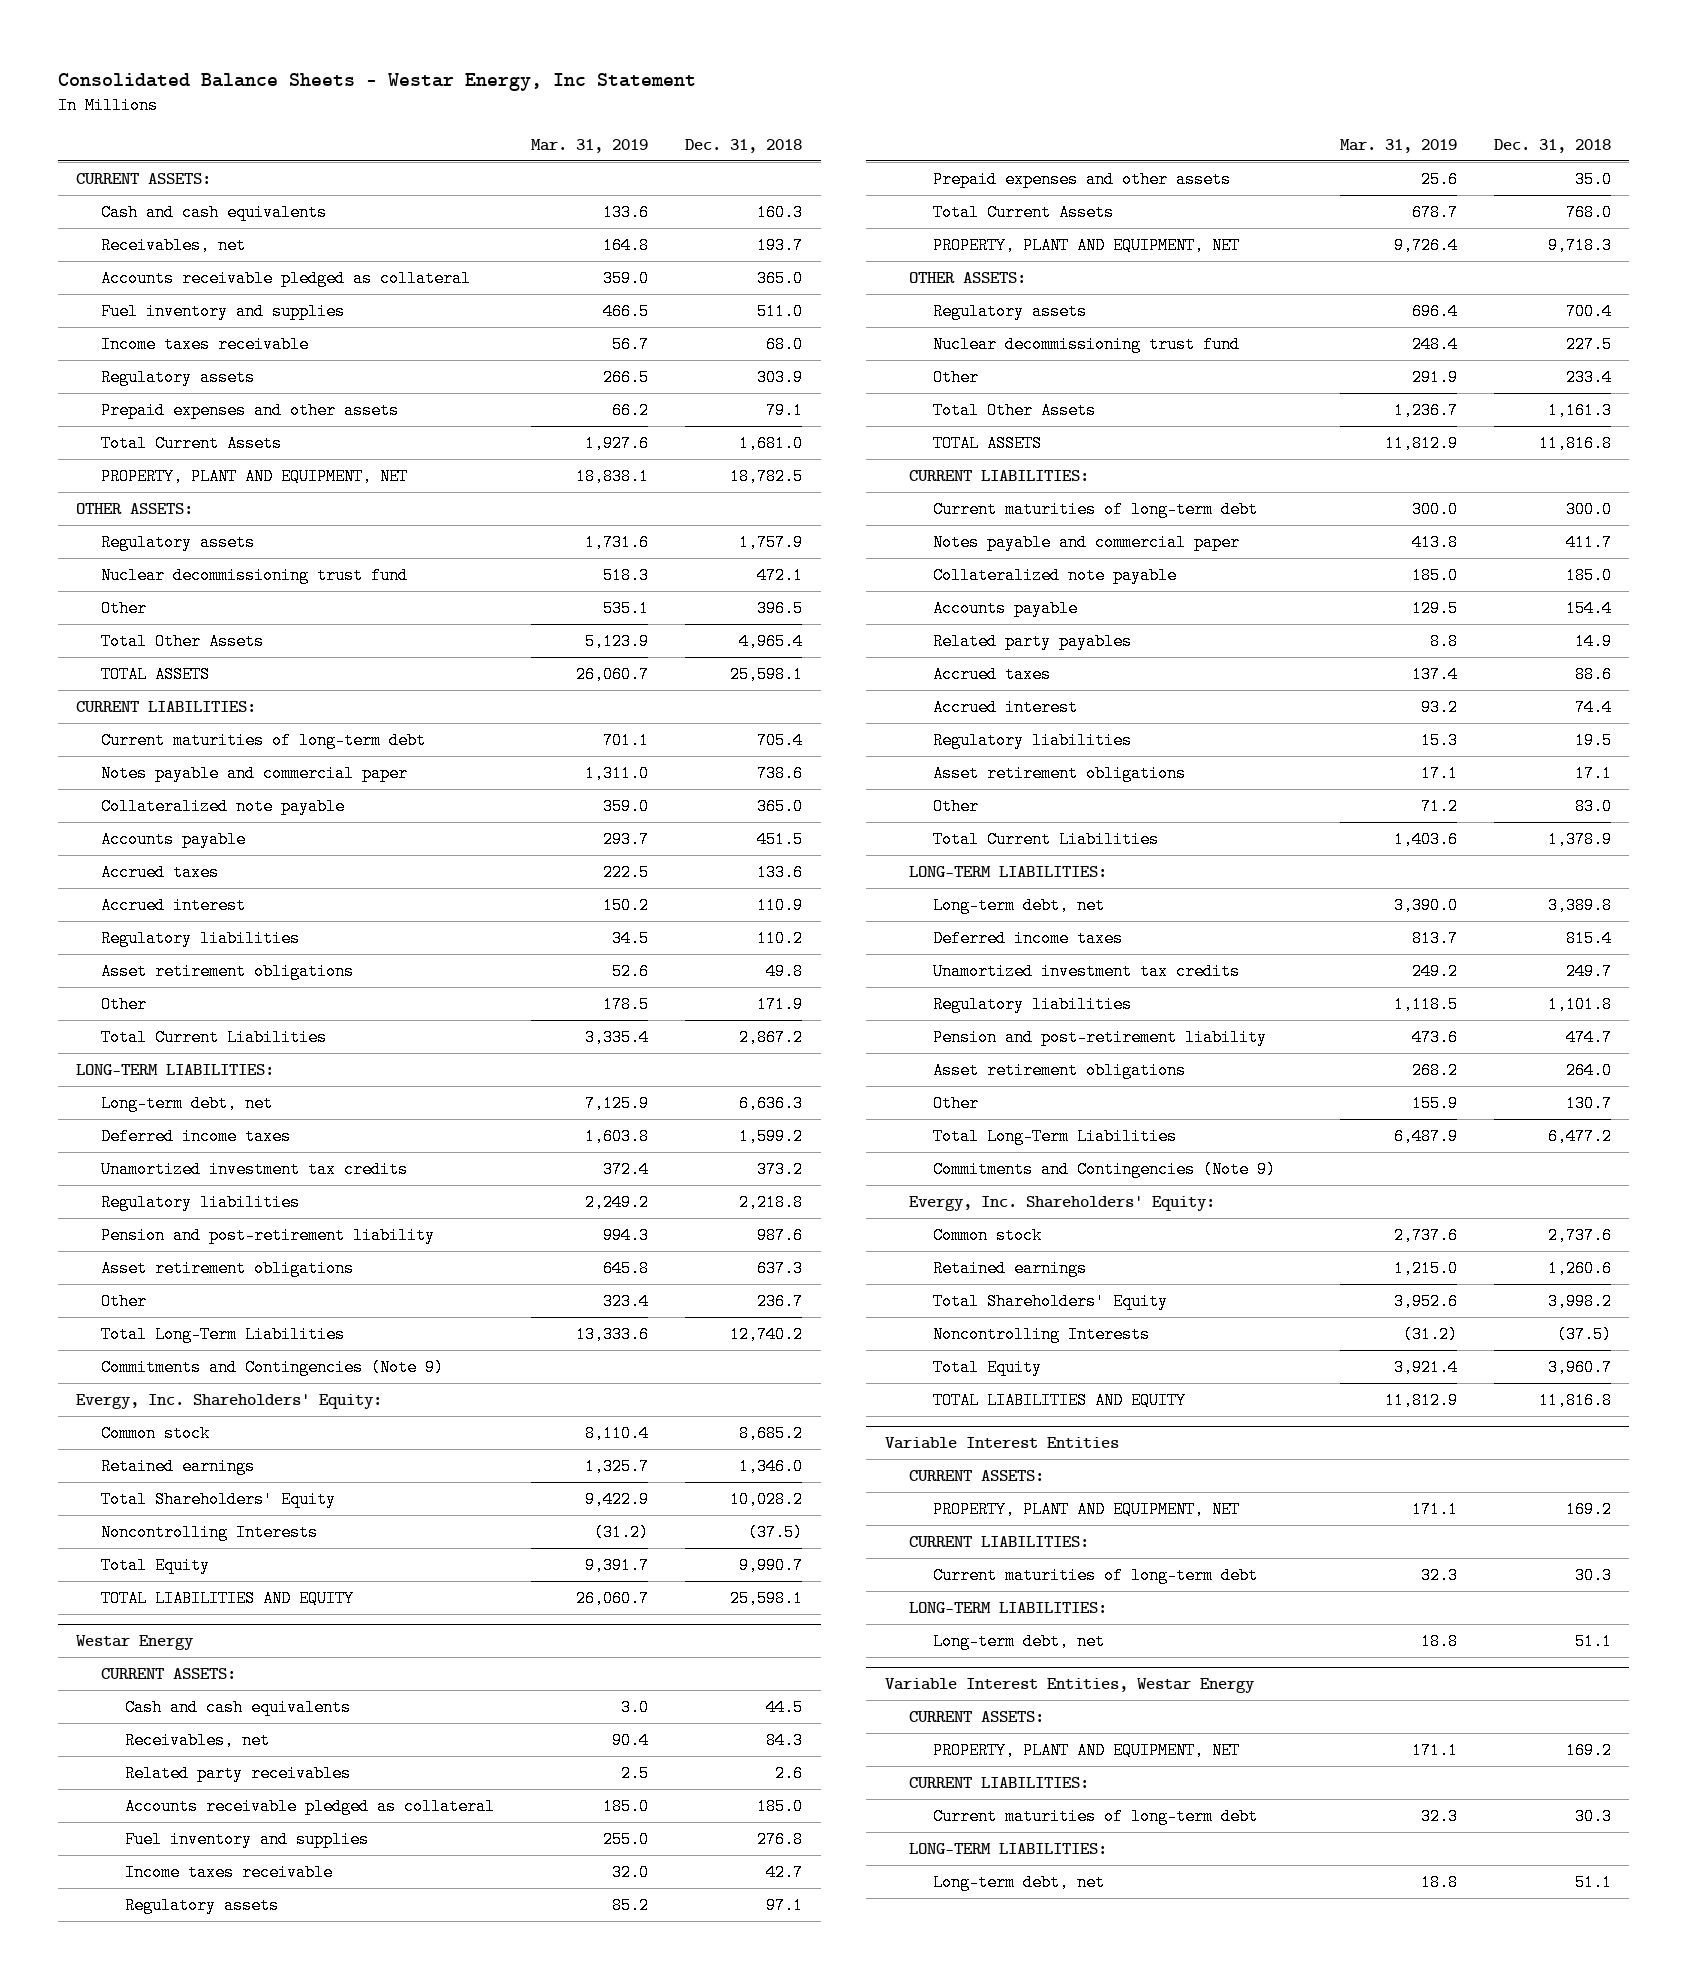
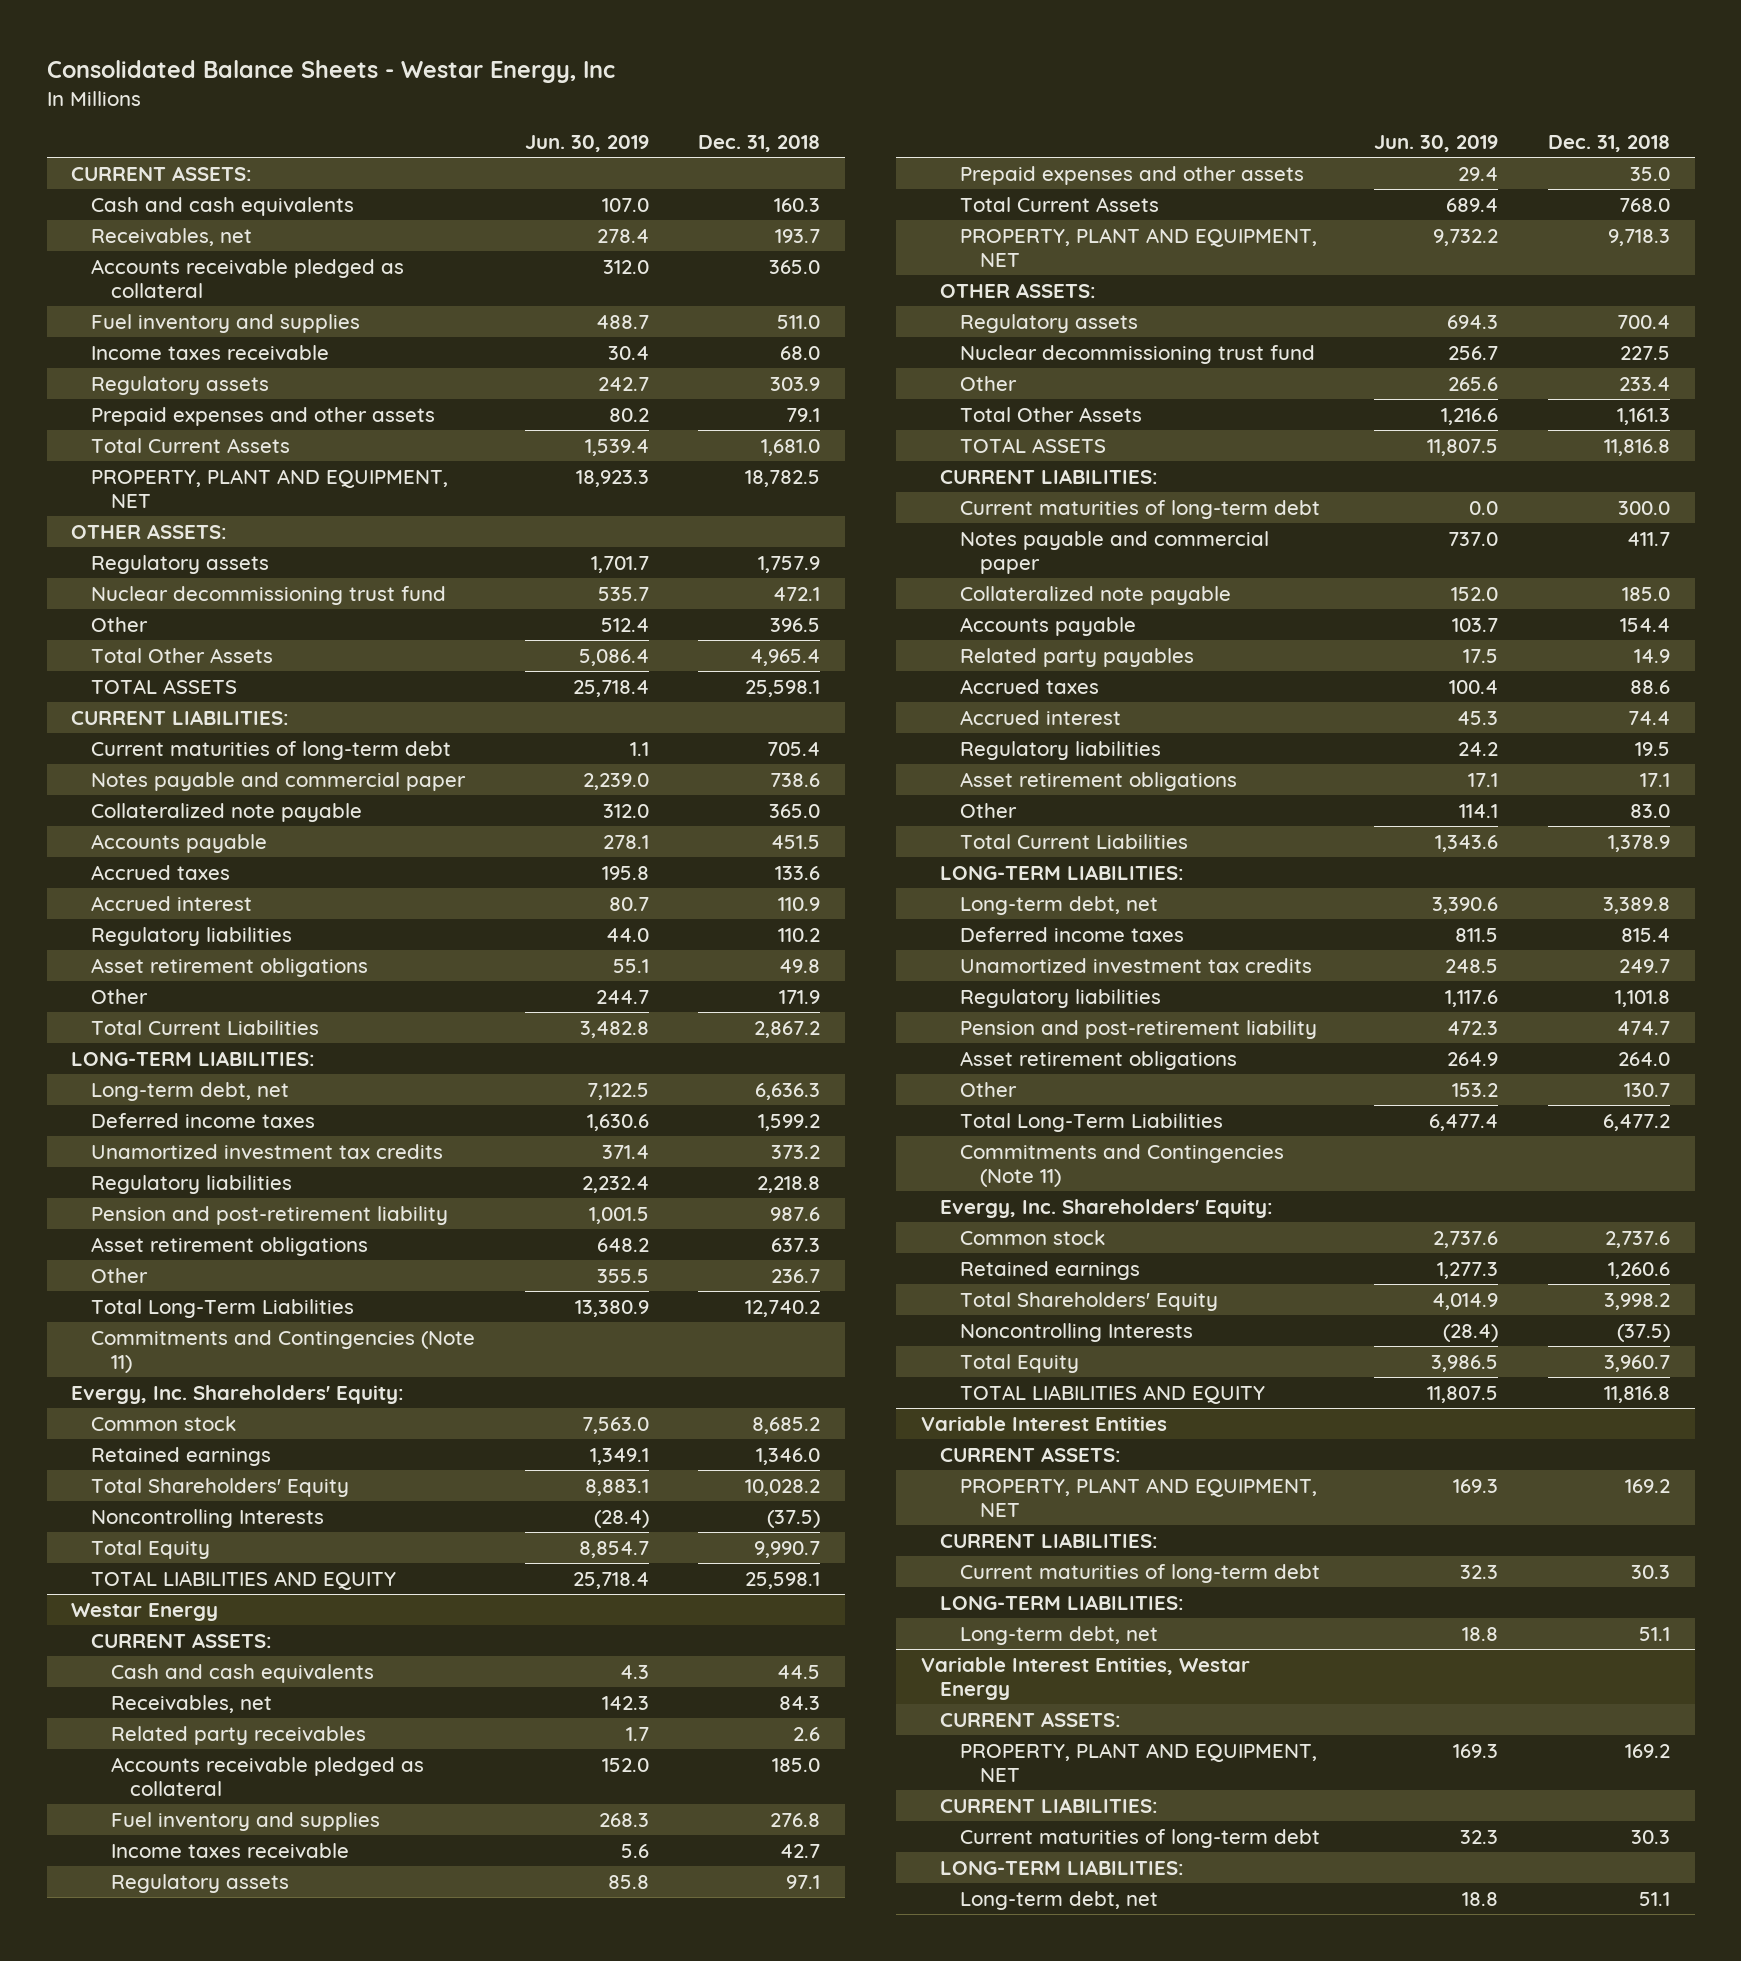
[57,72,696,91] Consolidated Balance Sheets - Westar Energy, Inc Statement -> [46,60,615,84] Consolidated Balance Sheets - Westar Energy, Inc
[531,138,649,153] Mar. 31, 2019 -> none
none -> [524,134,649,152] Jun. 30, 2019
[100,1358,444,1376] Commitments and Contingencies (Note 9) -> [91,1329,476,1373] Commitments and Contingencies (Note 11)
[933,1160,1277,1178] Commitments and Contingencies (Note 9) -> [960,1143,1285,1187] Commitments and Contingencies (Note 11)

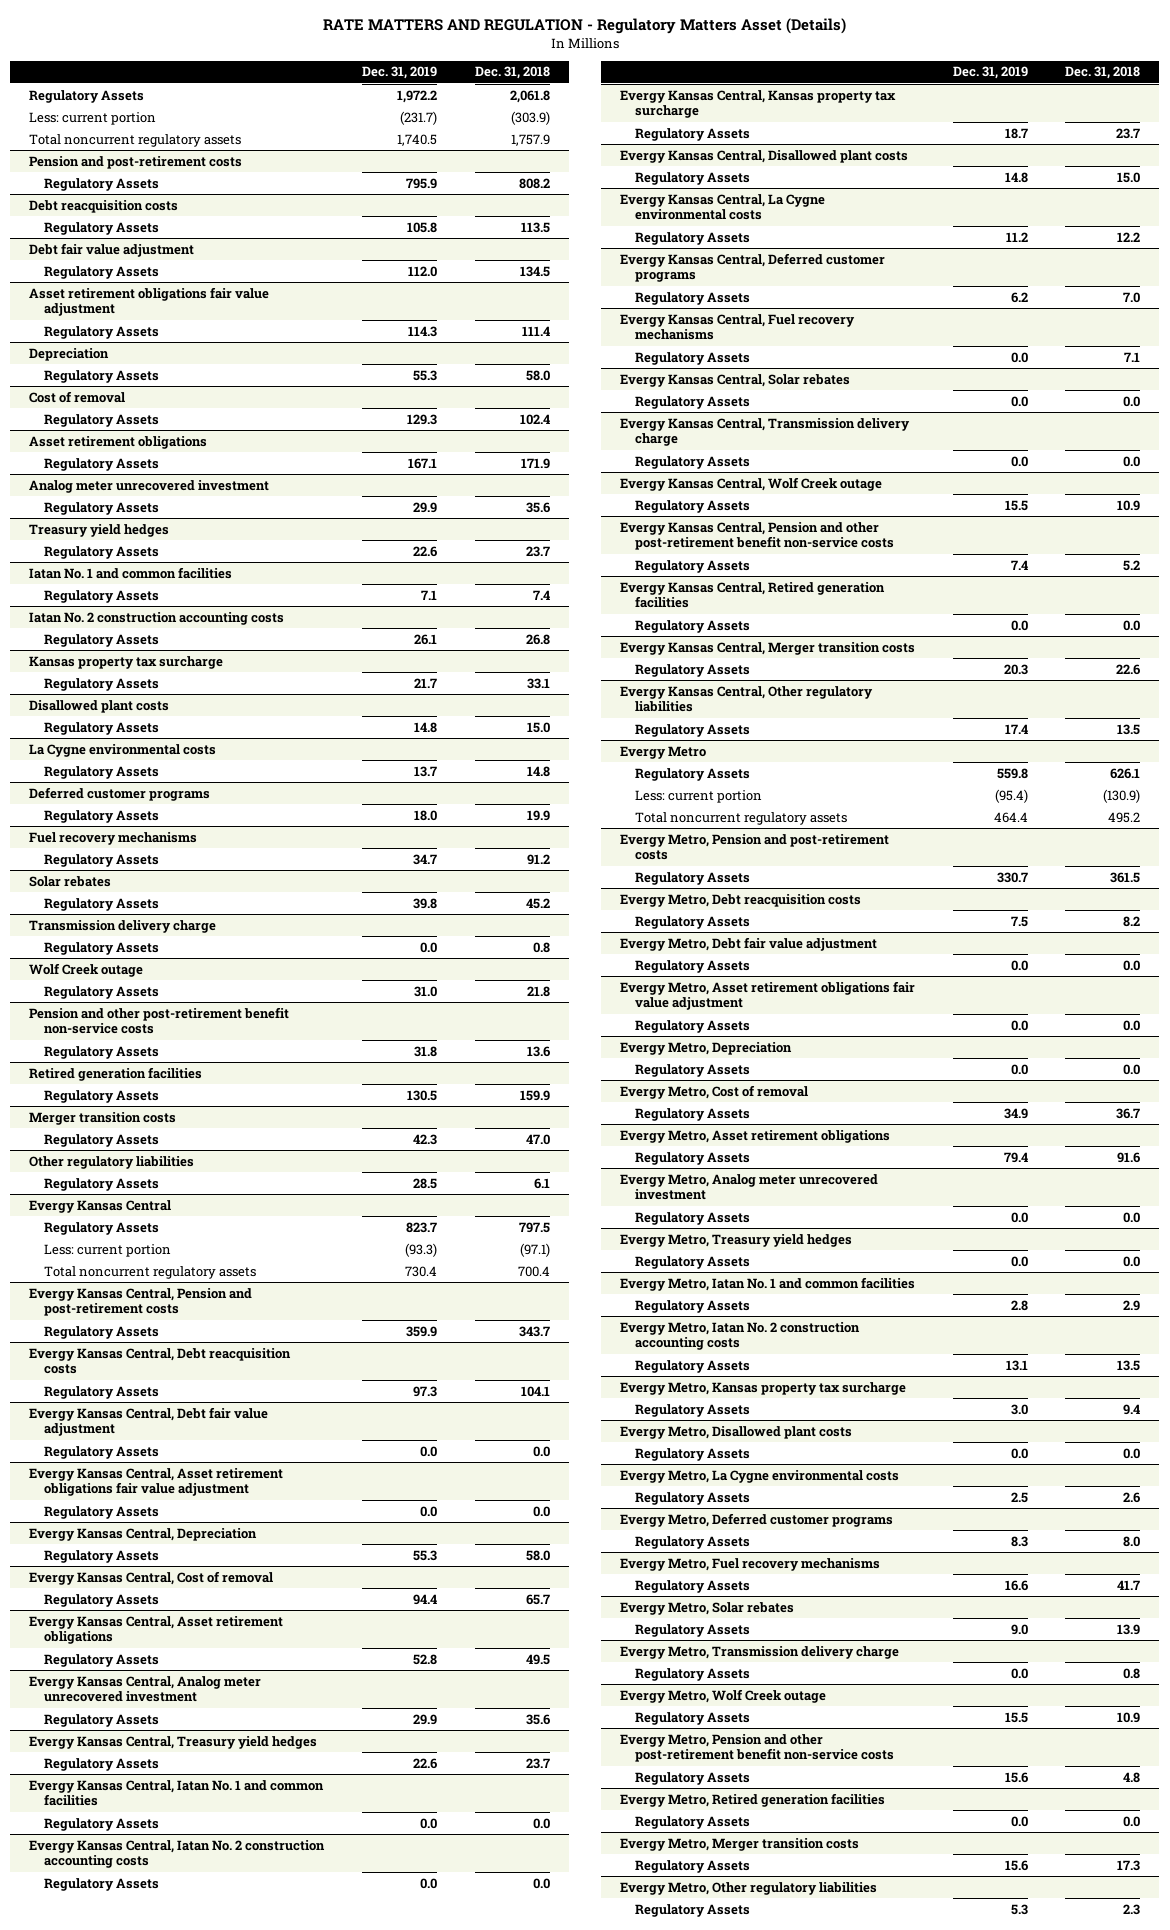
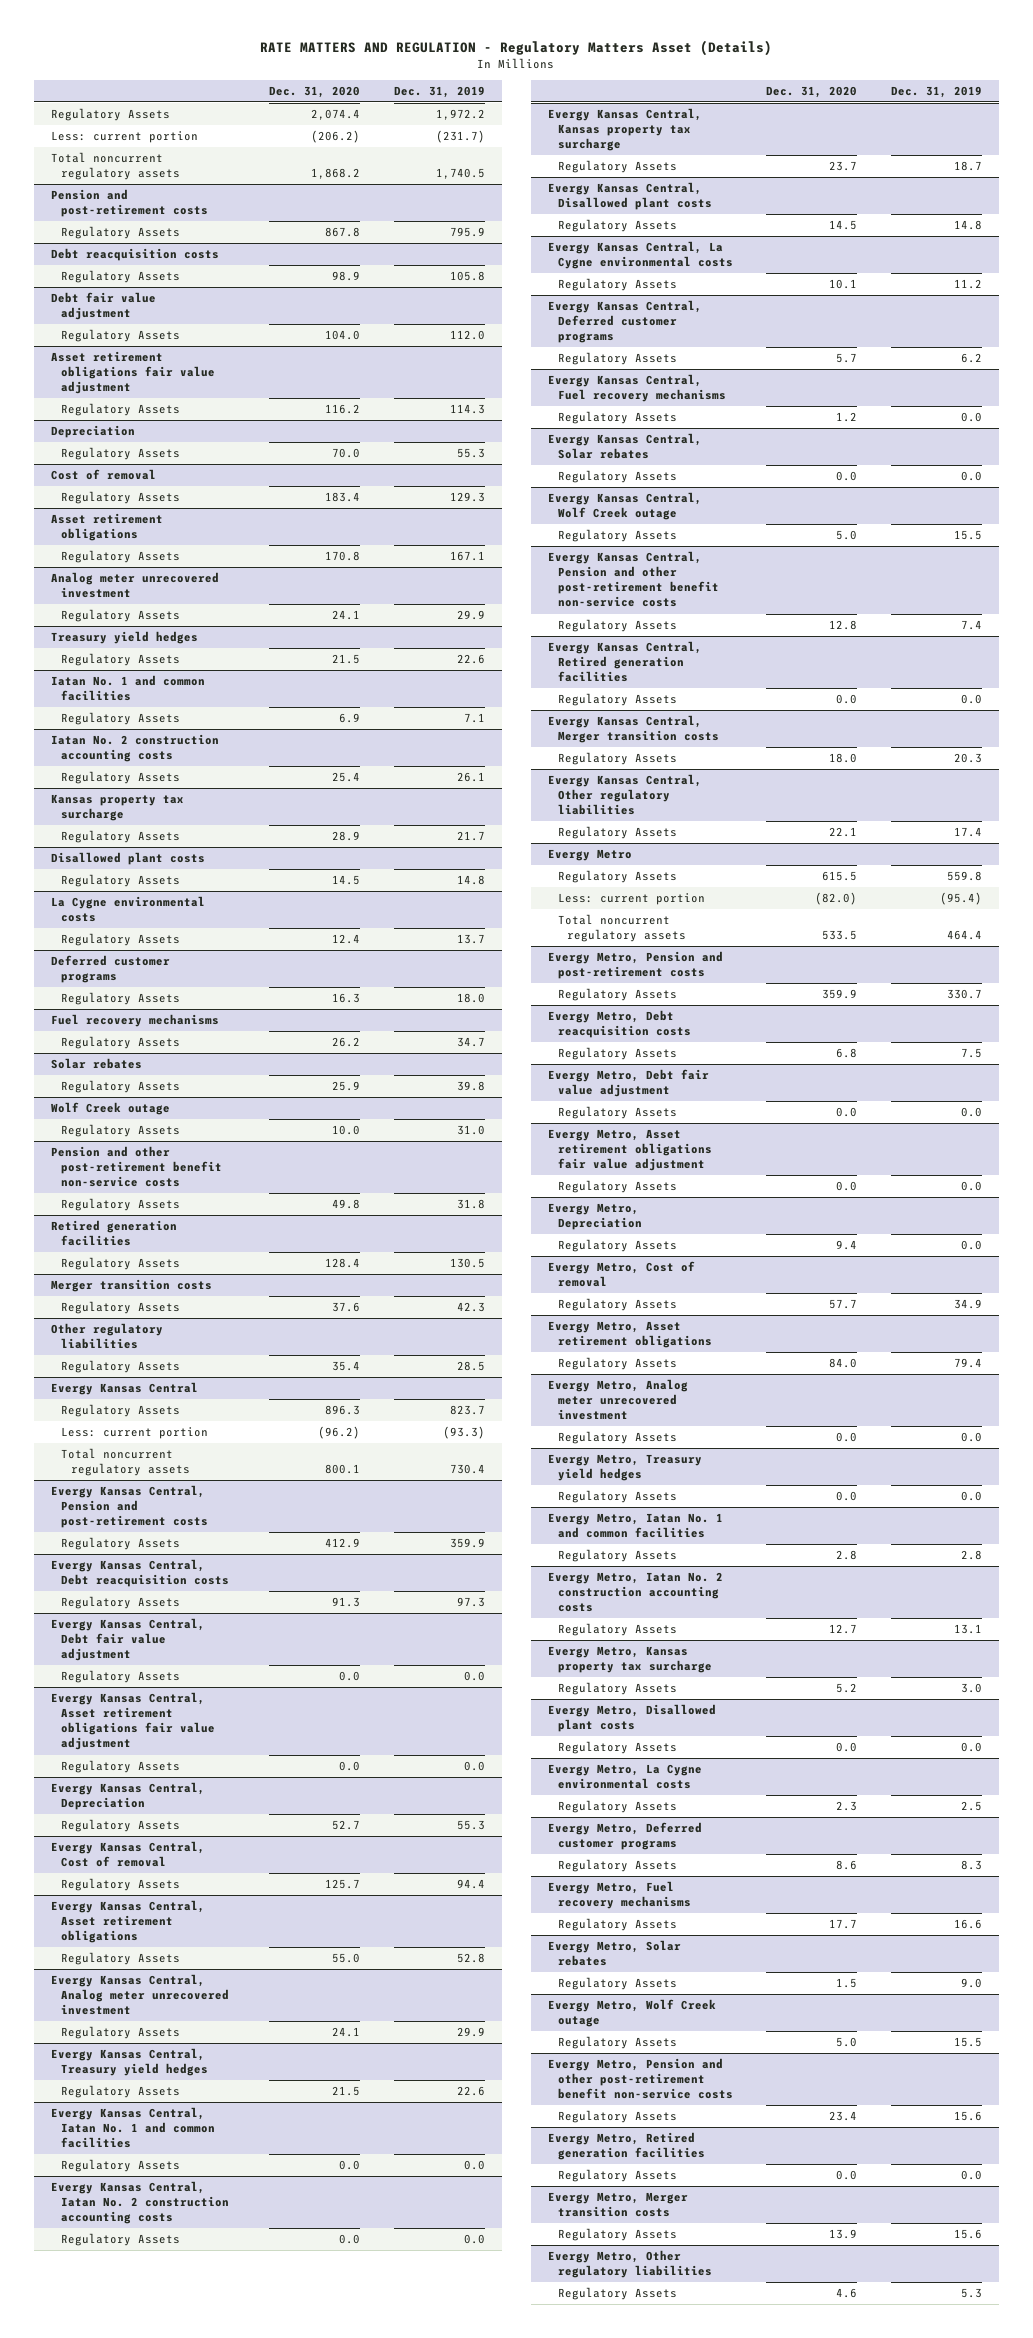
[474,66,550,80] Dec. 31, 2018 -> none
none -> [269,85,361,98] Dec. 31, 2020
[29,919,217,933] Transmission delivery charge -> none
[44,941,160,955] Regulatory Assets -> none
[619,417,910,447] Evergy Kansas Central, Transmission delivery charge -> none
[634,455,750,469] Regulatory Assets -> none
[619,1645,899,1659] Evergy Metro, Transmission delivery charge -> none
[634,1667,750,1681] Regulatory Assets -> none

